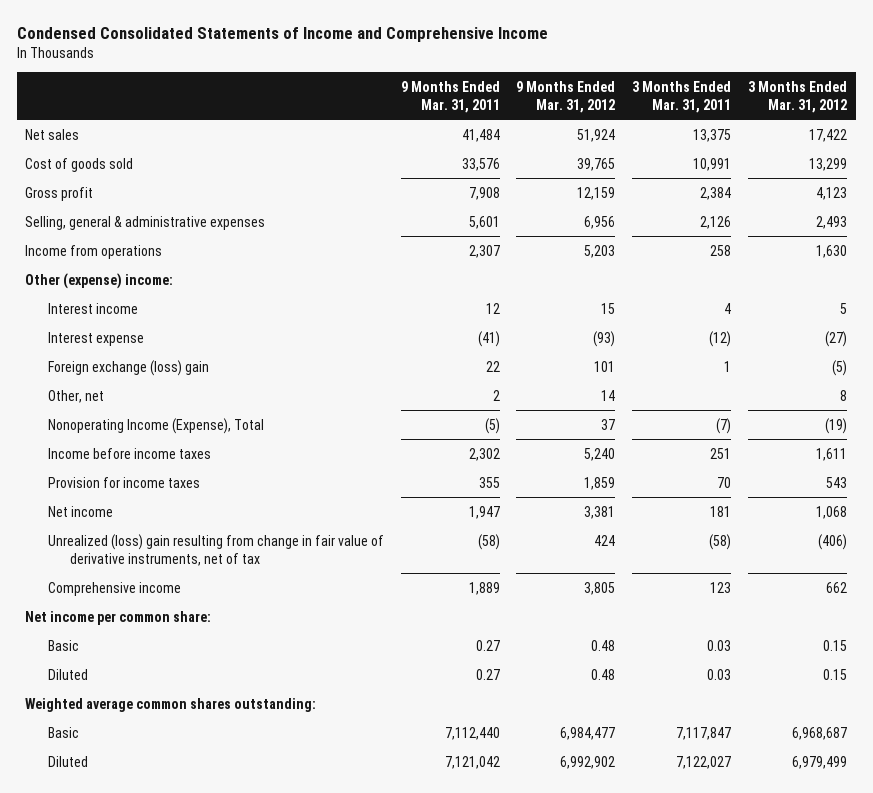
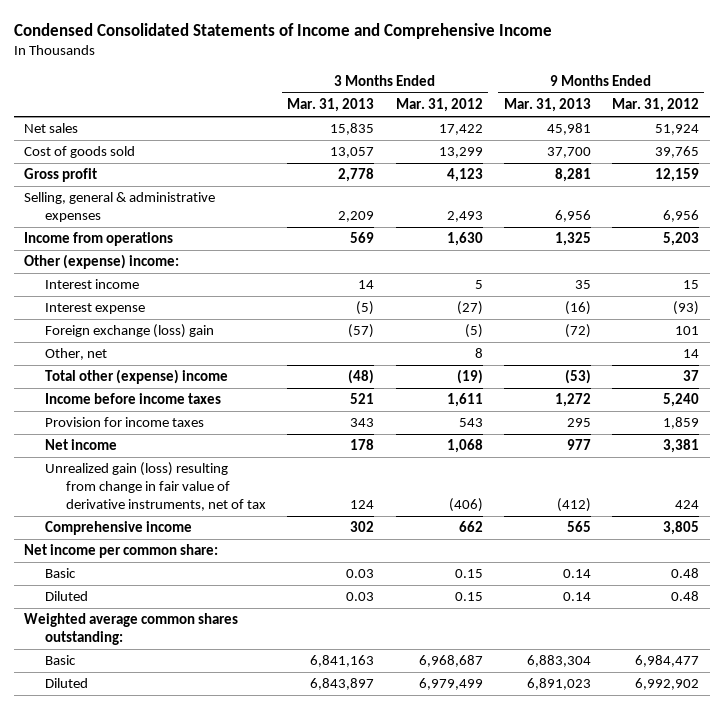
[400,80,500,113] 9 Months Ended Mar. 31, 2011 -> none
[632,80,732,113] 3 Months Ended Mar. 31, 2011 -> none
none -> [287,97,375,112] Mar. 31, 2013
none -> [503,97,591,112] Mar. 31, 2013
[47,417,264,434] Nonoperating Income (Expense), Total -> [45,369,229,385] Total other (expense) income
[47,533,384,566] Unrealized (loss) gain resulting from change in fair value of derivative instruments, net of tax -> [45,462,267,511] Unrealized gain (loss) resulting from change in fair value of derivative instruments, net of tax

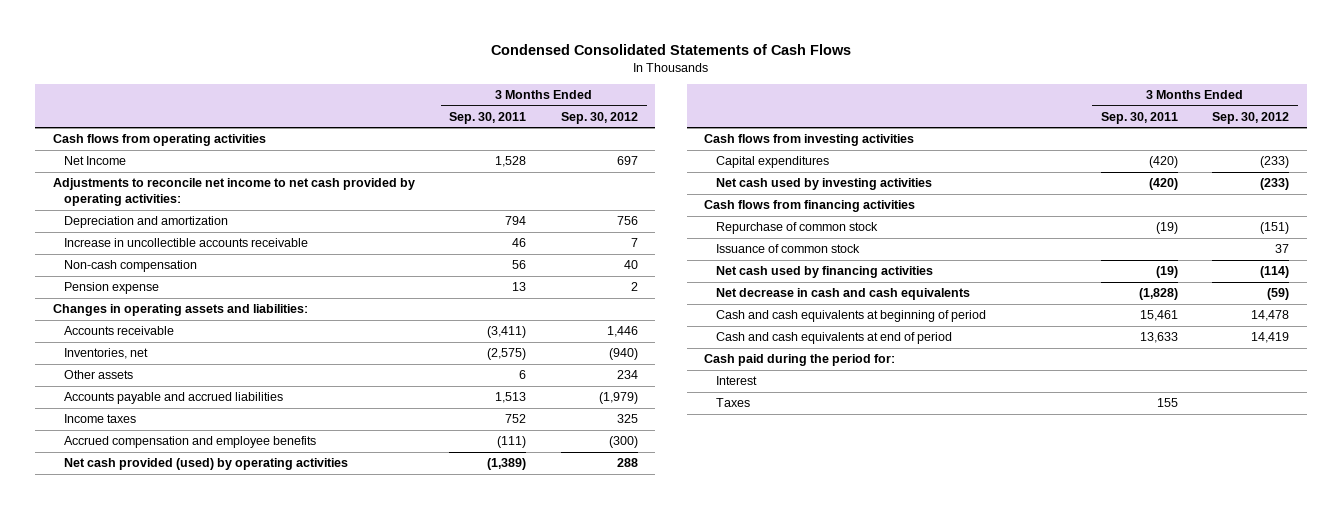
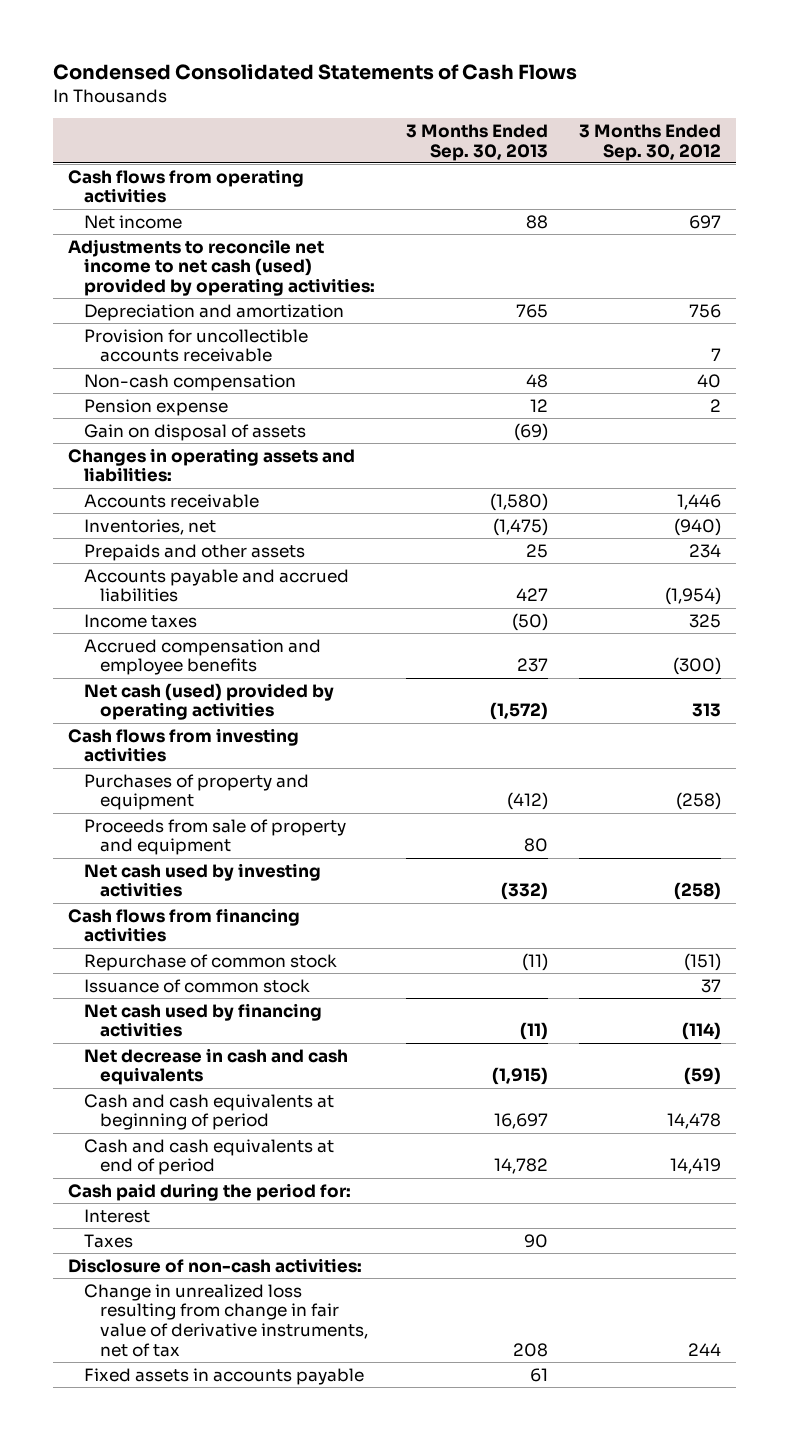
[449,111,527,124] Sep. 30, 2011 -> none
none -> [405,123,548,161] 3 Months Ended Sep. 30, 2013
[64,156,127,166] Net Income -> [84,214,183,229] Net income
[52,178,415,207] Adjustments to reconcile net income to net cash provided by operating activities: -> [68,238,376,297] Adjustments to reconcile net income to net cash (used) provided by operating activities:
[64,238,309,248] Increase in uncollectible accounts receivable -> none
none -> [84,328,309,363] Provision for uncollectible accounts receivable
none -> [84,423,307,441] Gain on disposal of assets
[64,370,134,380] Other assets -> [84,543,306,561] Prepaids and other assets
[598,392,638,405] (1,979) -> [664,587,721,606] (1,954)
[64,458,349,471] Net cash provided (used) by operating activities -> [84,682,335,721] Net cash (used) provided by operating activities
[616,458,638,468] 288 -> [691,703,721,718] 313
[715,156,829,169] Capital expenditures -> none
none -> [84,773,310,811] Purchases of property and equipment
none -> [84,818,347,856] Proceeds from sale of property and equipment
[1260,178,1290,191] (233) -> [673,882,721,901] (258)
none -> [68,1257,363,1273] Disclosure of non-cash activities:
none -> [84,1283,368,1357] Change in unrealized loss resulting from change in fair value of derivative instruments, net of tax
none -> [84,1367,365,1385] Fixed assets in accounts payable

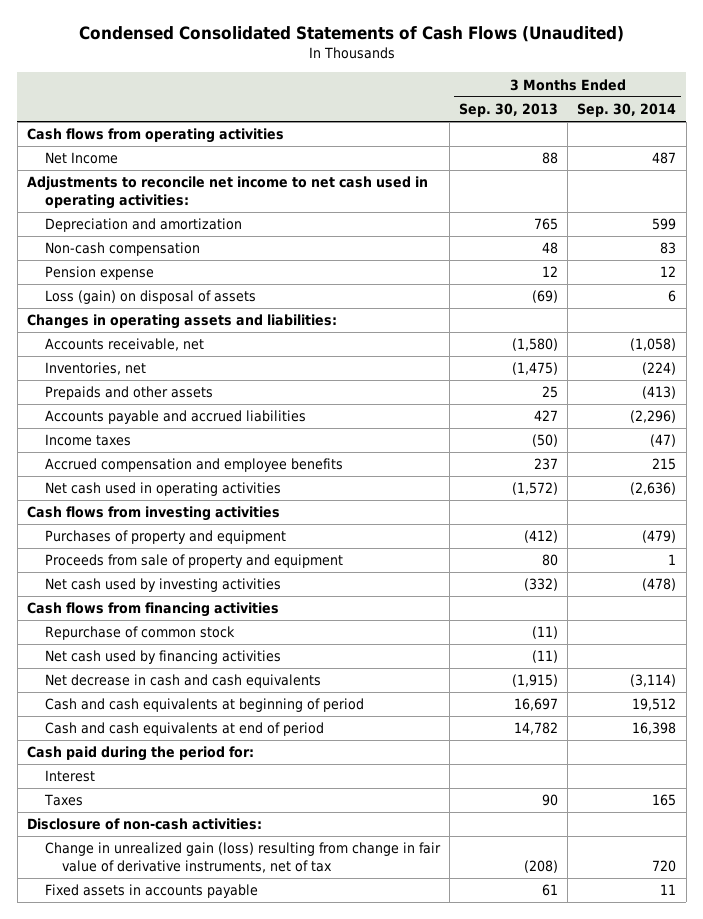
[52,63,577,80] Condensed Consolidated Statements of Cash Flows -> [78,26,624,43] Condensed Consolidated Statements of Cash Flows (Unaudited)
[578,123,721,161] 3 Months Ended Sep. 30, 2012 -> none
none -> [577,103,677,118] Sep. 30, 2014
[84,214,183,229] Net income -> [44,152,118,165] Net Income
[68,238,376,297] Adjustments to reconcile net income to net cash (used) provided by operating activities: -> [26,176,428,210] Adjustments to reconcile net income to net cash used in operating activities:
[84,328,309,363] Provision for uncollectible accounts receivable -> none
[84,423,307,441] Gain on disposal of assets -> [44,290,256,305] Loss (gain) on disposal of assets
[84,493,260,508] Accounts receivable -> [44,338,204,352] Accounts receivable, net
[84,682,335,721] Net cash (used) provided by operating activities -> [44,482,281,497] Net cash used in operating activities
[84,978,311,993] Issuance of common stock -> none
[84,1283,368,1357] Change in unrealized loss resulting from change in fair value of derivative instruments, net of tax -> [44,842,441,874] Change in unrealized gain (loss) resulting from change in fair value of derivative instruments, net of tax
[512,1342,548,1357] 208 -> [524,860,559,874] (208)

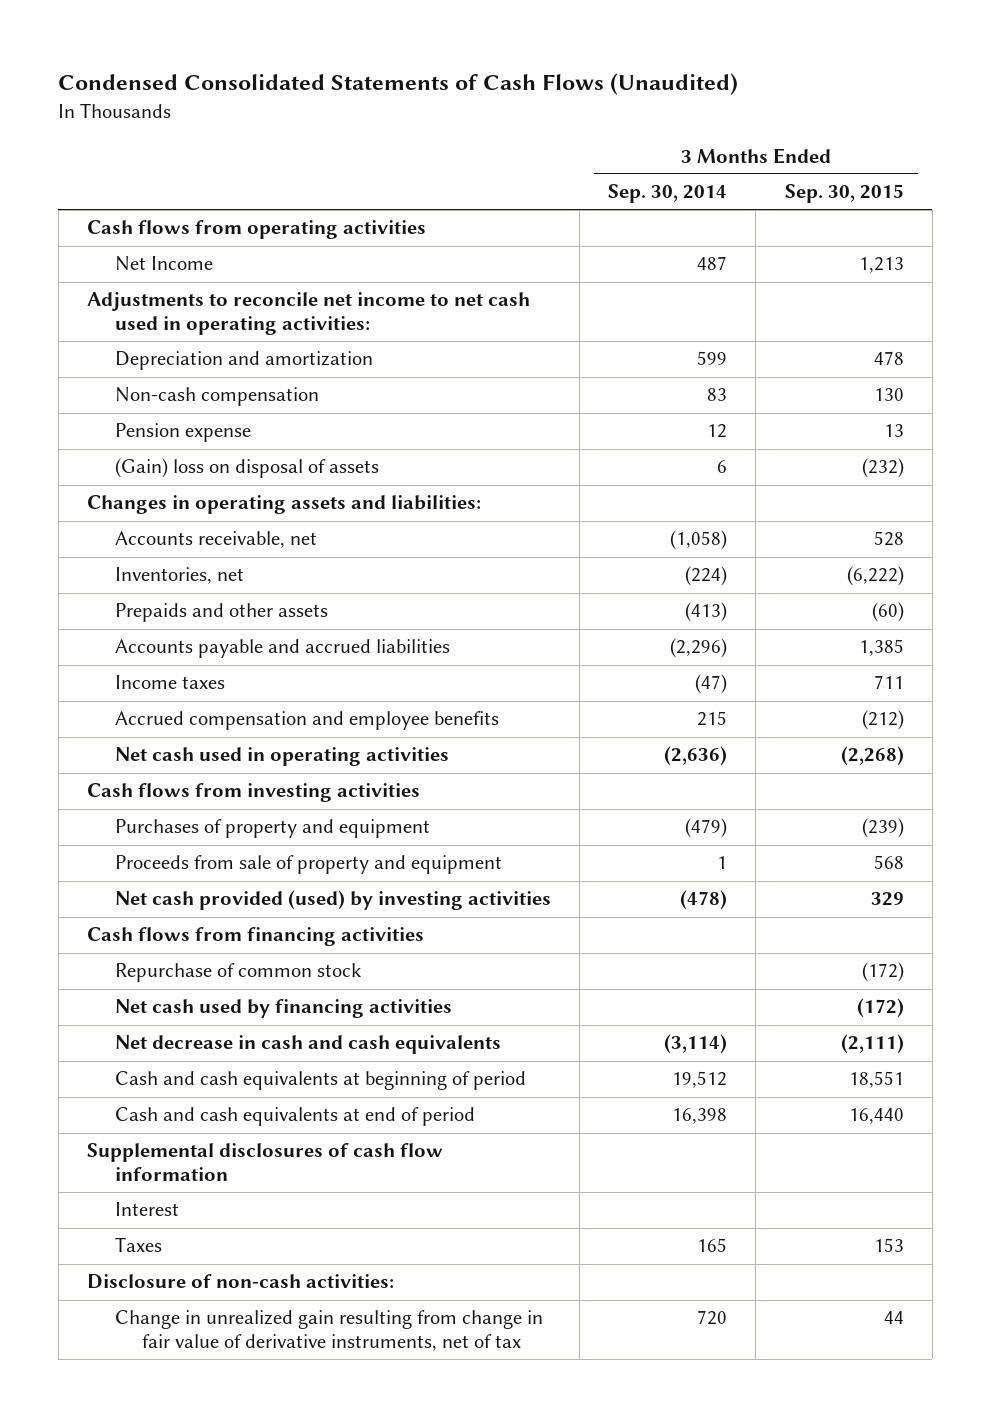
[459,103,559,118] Sep. 30, 2013 -> none
none -> [784,184,904,204] Sep. 30, 2015
[44,290,256,305] Loss (gain) on disposal of assets -> [114,458,379,479] (Gain) loss on disposal of assets
[44,578,281,593] Net cash used by investing activities -> [114,890,551,911] Net cash provided (used) by investing activities
[26,746,254,762] Cash paid during the period for: -> none
none -> [87,1143,444,1182] Supplemental disclosures of cash flow information
[44,884,258,899] Fixed assets in accounts payable -> none
[44,842,441,874] Change in unrealized gain (loss) resulting from change in fair value of derivative instruments, net of tax -> [114,1310,543,1352] Change in unrealized gain resulting from change in fair value of derivative instruments, net of tax

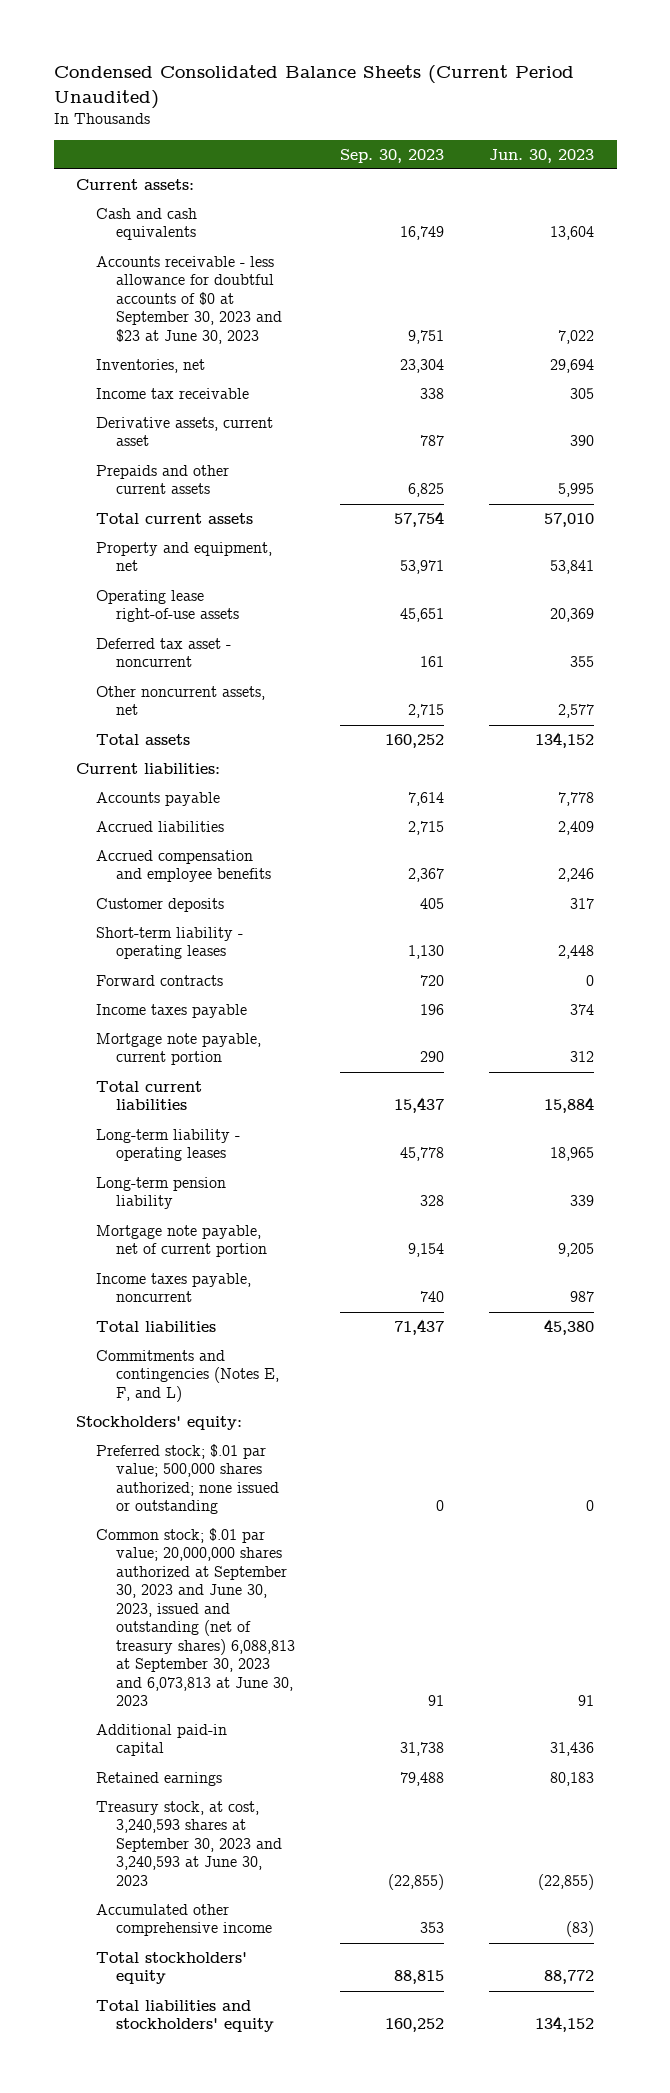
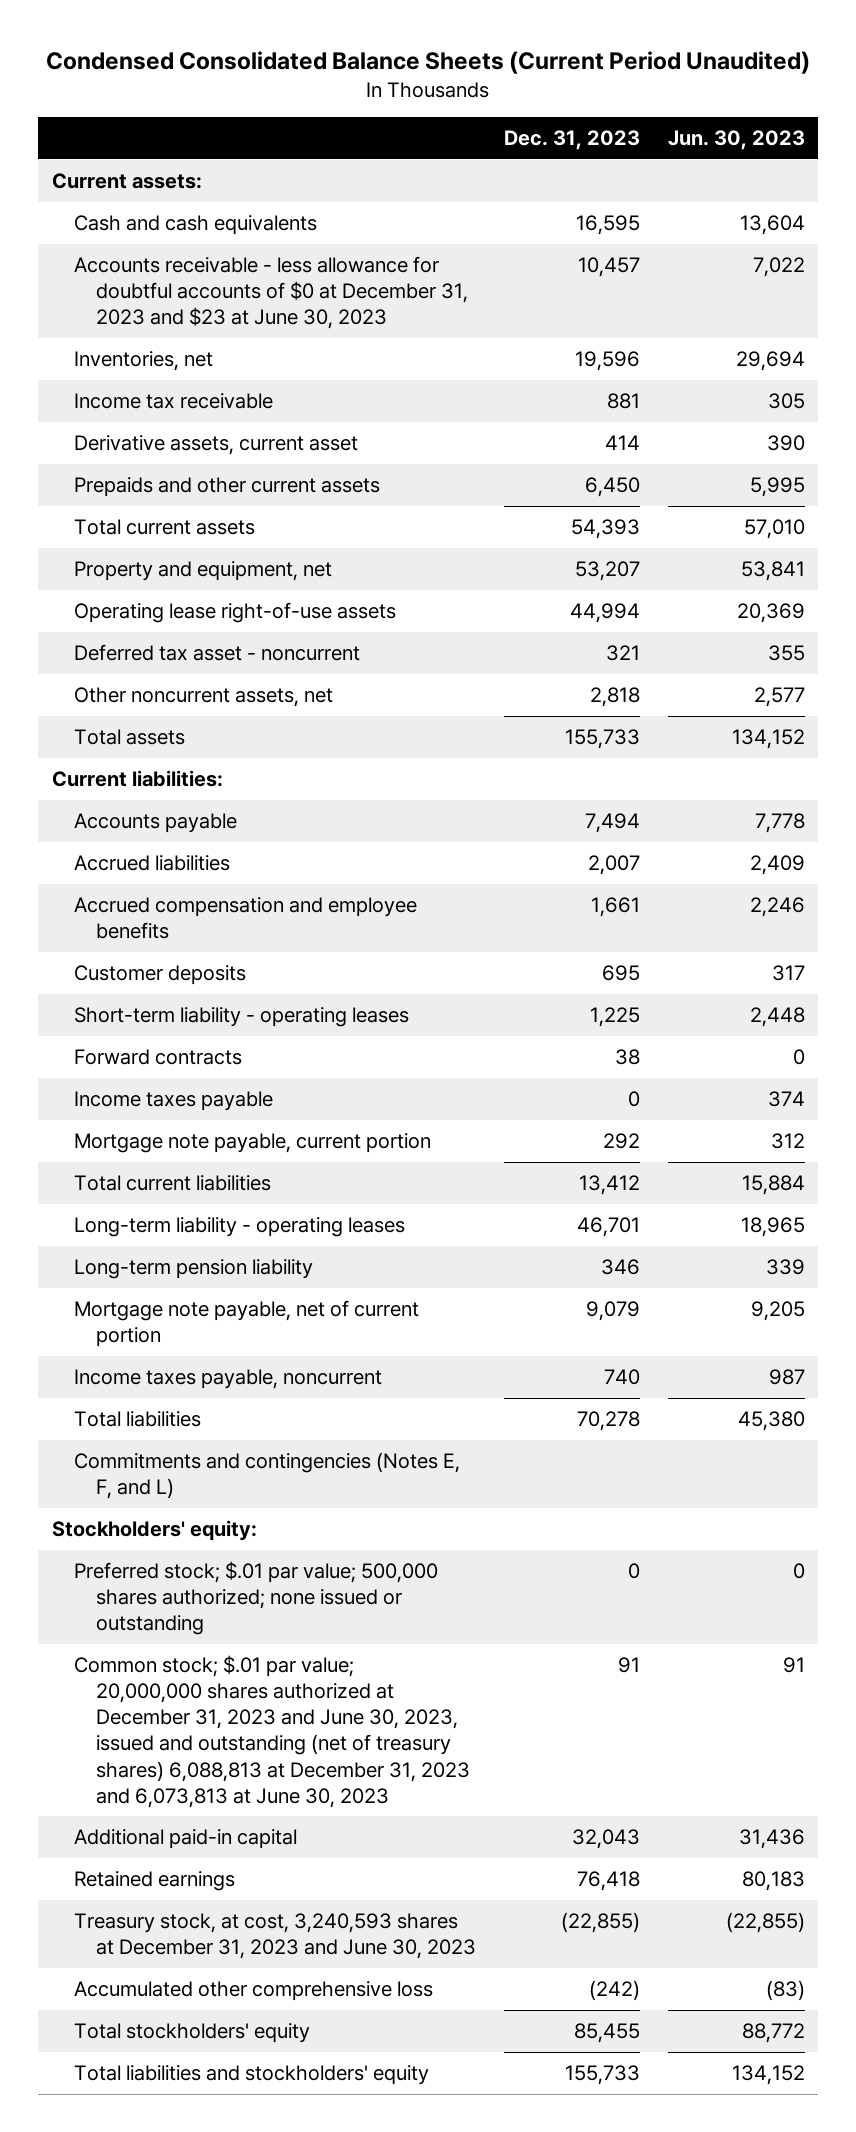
[339,148,444,163] Sep. 30, 2023 -> none
none -> [503,130,640,151] Dec. 31, 2023
[95,255,282,344] Accounts receivable - less allowance for doubtful accounts of $0 at September 30, 2023 and $23 at June 30, 2023 -> [73,256,468,330] Accounts receivable - less allowance for doubtful accounts of $0 at December 31, 2023 and $23 at June 30, 2023
[95,1527,295,1707] Common stock; $.01 par value; 20,000,000 shares authorized at September 30, 2023 and June 30, 2023, issued and outstanding (net of treasury shares) 6,088,813 at September 30, 2023 and 6,073,813 at June 30, 2023 -> [73,1655,470,1808] Common stock; $.01 par value; 20,000,000 shares authorized at December 31, 2023 and June 30, 2023, issued and outstanding (net of treasury shares) 6,088,813 at December 31, 2023 and 6,073,813 at June 30, 2023
[95,1800,282,1886] Treasury stock, at cost, 3,240,593 shares at September 30, 2023 and 3,240,593 at June 30, 2023 -> [73,1913,476,1960] Treasury stock, at cost, 3,240,593 shares at December 31, 2023 and June 30, 2023
[95,1903,272,1937] Accumulated other comprehensive income -> [73,1981,433,2002] Accumulated other comprehensive loss

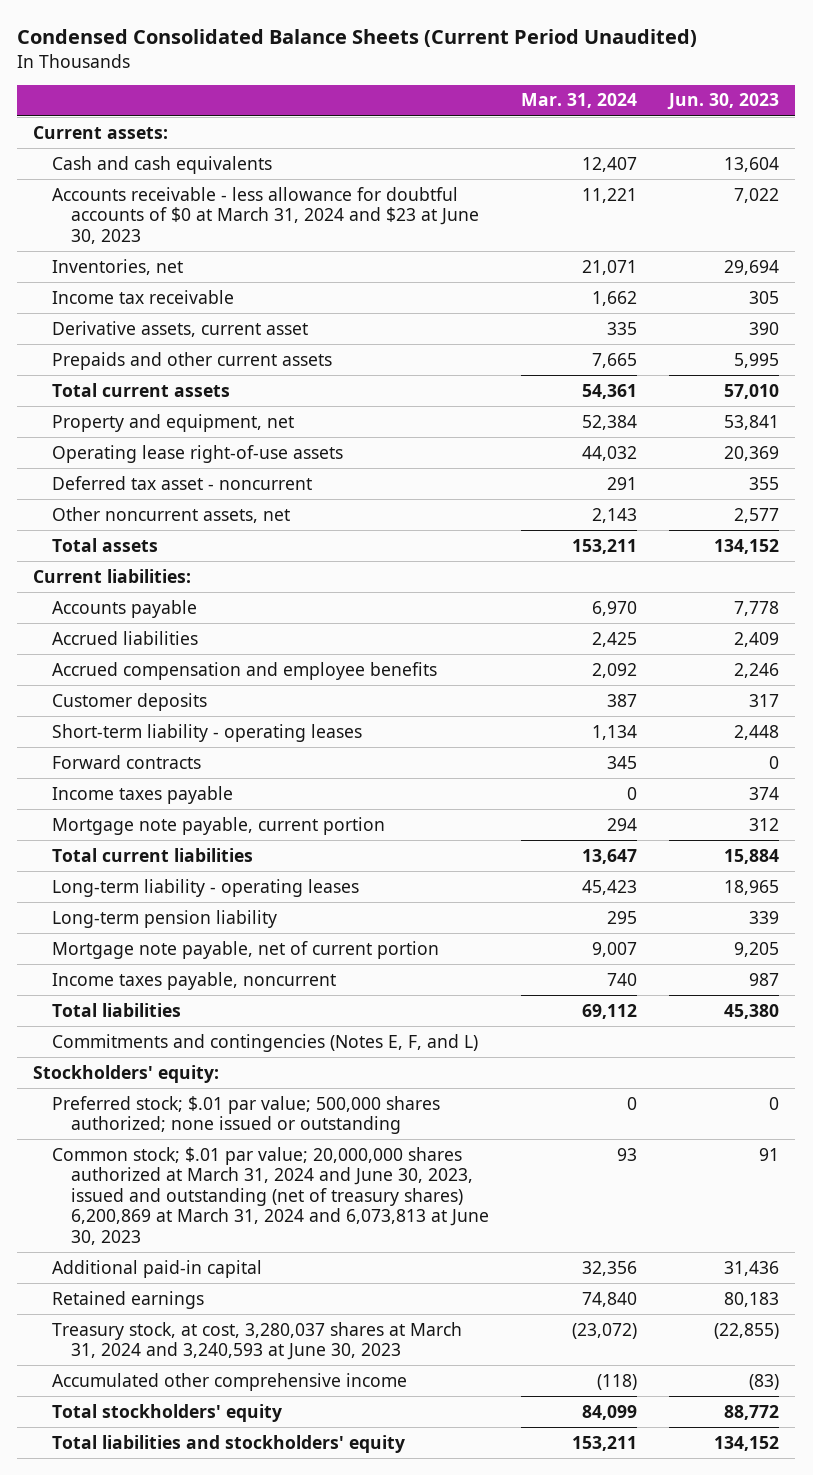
[503,130,640,151] Dec. 31, 2023 -> none
none -> [521,93,638,109] Mar. 31, 2024
[73,256,468,330] Accounts receivable - less allowance for doubtful accounts of $0 at December 31, 2023 and $23 at June 30, 2023 -> [52,186,480,244] Accounts receivable - less allowance for doubtful accounts of $0 at March 31, 2024 and $23 at June 30, 2023
[73,1655,470,1808] Common stock; $.01 par value; 20,000,000 shares authorized at December 31, 2023 and June 30, 2023, issued and outstanding (net of treasury shares) 6,088,813 at December 31, 2023 and 6,073,813 at June 30, 2023 -> [52,1146,490,1245] Common stock; $.01 par value; 20,000,000 shares authorized at March 31, 2024 and June 30, 2023, issued and outstanding (net of treasury shares) 6,200,869 at March 31, 2024 and 6,073,813 at June 30, 2023
[73,1913,476,1960] Treasury stock, at cost, 3,240,593 shares at December 31, 2023 and June 30, 2023 -> [52,1321,463,1361] Treasury stock, at cost, 3,280,037 shares at March 31, 2024 and 3,240,593 at June 30, 2023
[73,1981,433,2002] Accumulated other comprehensive loss -> [52,1372,408,1391] Accumulated other comprehensive income

